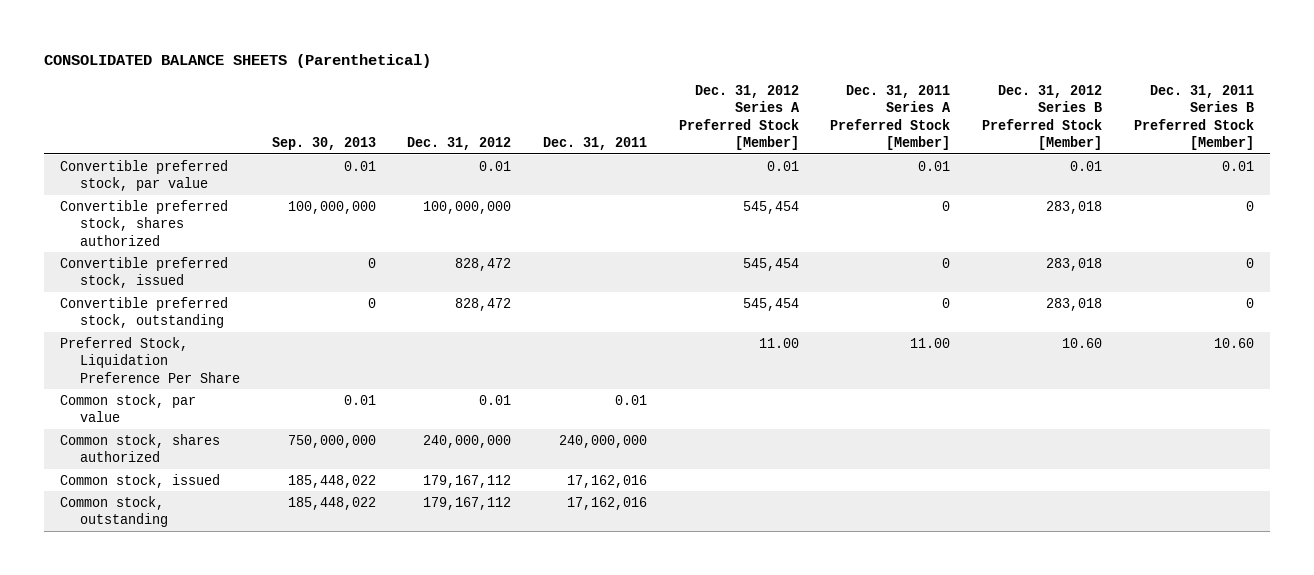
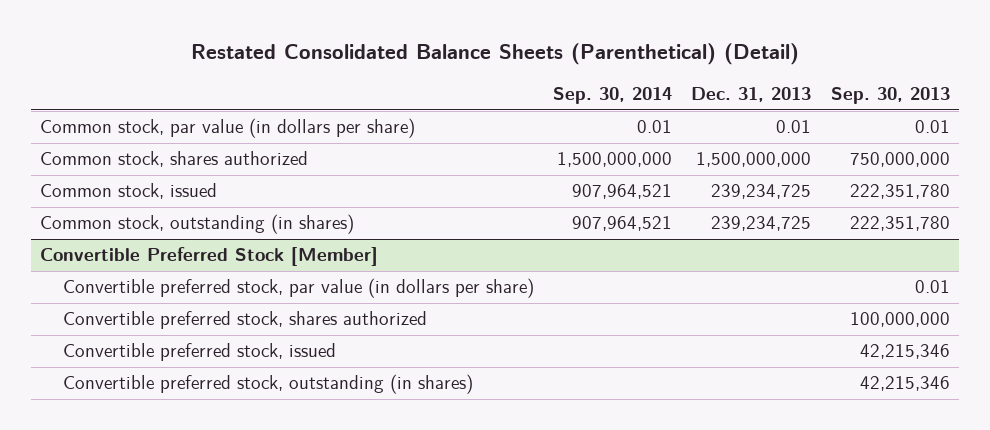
[44,54,432,69] CONSOLIDATED BALANCE SHEETS (Parenthetical) -> [191,43,800,66] Restated Consolidated Balance Sheets (Parenthetical) (Detail)
[407,137,512,151] Dec. 31, 2012 -> none
[543,137,648,151] Dec. 31, 2011 -> none
[678,84,800,151] Dec. 31, 2012 Series A Preferred Stock [Member] -> none
[830,84,952,151] Dec. 31, 2011 Series A Preferred Stock [Member] -> none
[982,84,1103,151] Dec. 31, 2012 Series B Preferred Stock [Member] -> none
[1133,84,1254,151] Dec. 31, 2011 Series B Preferred Stock [Member] -> none
none -> [553,87,673,105] Sep. 30, 2014
none -> [691,87,812,103] Dec. 31, 2013
[60,159,229,192] Convertible preferred stock, par value -> none
[60,199,229,246] Convertible preferred stock, shares authorized -> none
[60,256,229,289] Convertible preferred stock, issued -> none
[60,296,229,329] Convertible preferred stock, outstanding -> none
[60,336,240,383] Preferred Stock, Liquidation Preference Per Share -> none
[60,393,197,423] Common stock, par value -> [40,118,416,139] Common stock, par value (in dollars per share)
[287,474,376,488] 185,448,022 -> [849,184,950,200] 222,351,780
[60,495,168,528] Common stock, outstanding -> [40,214,355,235] Common stock, outstanding (in shares)
[287,496,376,510] 185,448,022 -> [849,216,950,232] 222,351,780
none -> [40,247,379,267] Convertible Preferred Stock [Member]
none -> [62,278,534,299] Convertible preferred stock, par value (in dollars per share)
none -> [62,311,427,330] Convertible preferred stock, shares authorized
none -> [62,343,336,362] Convertible preferred stock, issued
none -> [62,374,473,395] Convertible preferred stock, outstanding (in shares)

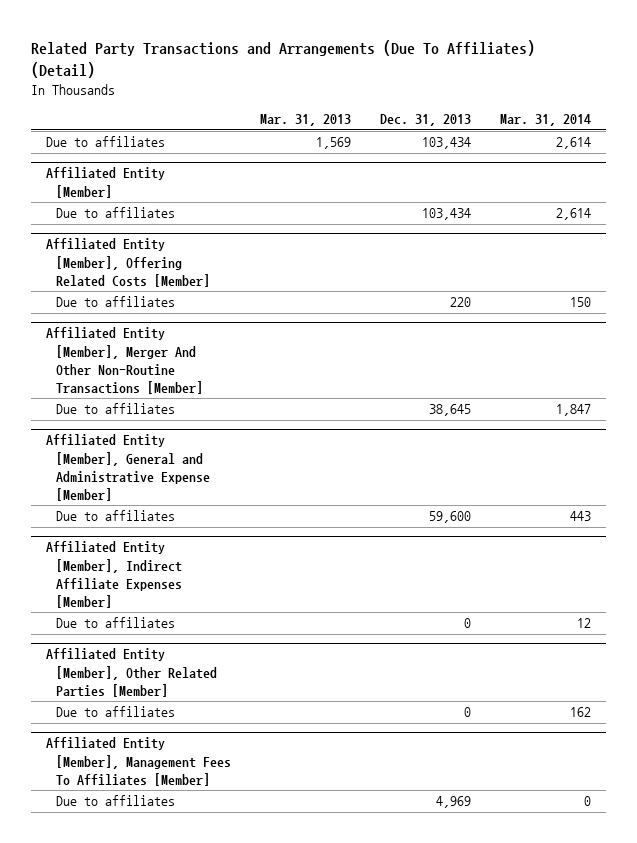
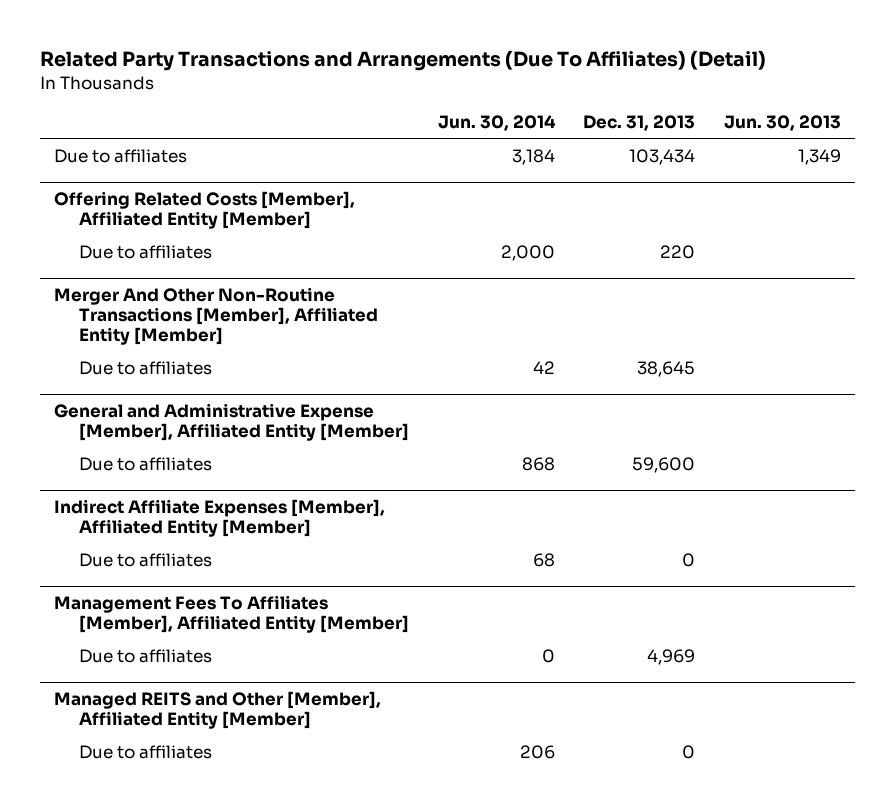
[260,114,352,127] Mar. 31, 2013 -> none
[500,114,592,127] Mar. 31, 2014 -> none
none -> [437,115,556,132] Jun. 30, 2014
none -> [723,115,841,132] Jun. 30, 2013
[45,167,165,198] Affiliated Entity [Member] -> none
[56,207,176,219] Due to affiliates -> none
[45,238,211,287] Affiliated Entity [Member], Offering Related Costs [Member] -> [54,190,356,229] Offering Related Costs [Member], Affiliated Entity [Member]
[45,327,204,394] Affiliated Entity [Member], Merger And Other Non-Routine Transactions [Member] -> [54,286,379,345] Merger And Other Non-Routine Transactions [Member], Affiliated Entity [Member]
[45,434,211,501] Affiliated Entity [Member], General and Administrative Expense [Member] -> [54,402,410,441] General and Administrative Expense [Member], Affiliated Entity [Member]
[56,617,176,629] Due to affiliates -> none
[45,648,218,697] Affiliated Entity [Member], Other Related Parties [Member] -> none
[45,541,183,608] Affiliated Entity [Member], Indirect Affiliate Expenses [Member] -> [54,498,386,537] Indirect Affiliate Expenses [Member], Affiliated Entity [Member]
[45,737,232,786] Affiliated Entity [Member], Management Fees To Affiliates [Member] -> [54,594,410,633] Management Fees To Affiliates [Member], Affiliated Entity [Member]
none -> [54,690,382,729] Managed REITS and Other [Member], Affiliated Entity [Member]
none -> [79,744,213,759] Due to affiliates

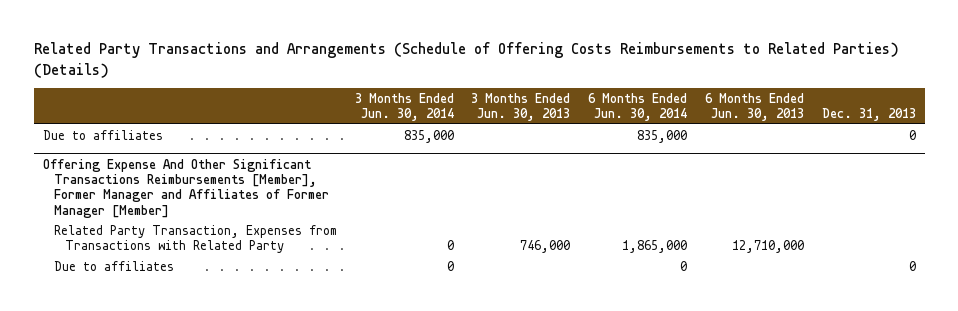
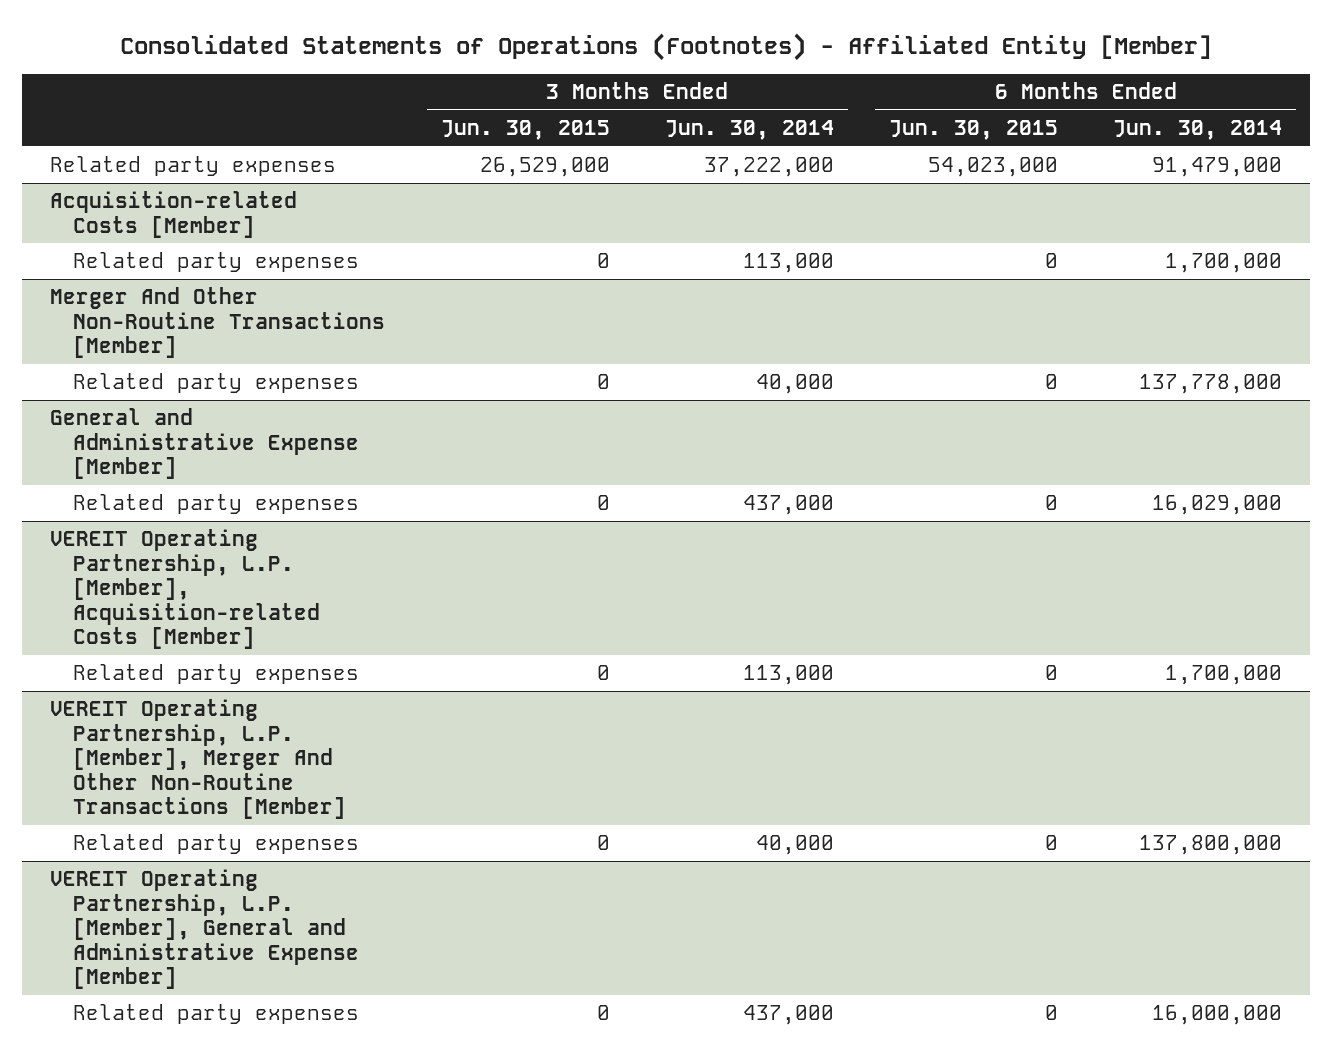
[33,42,899,78] Related Party Transactions and Arrangements (Schedule of Offering Costs Reimbursements to Related Parties) (Details) -> [120,32,1213,61] Consolidated Statements of Operations (Footnotes) - Affiliated Entity [Member]
[471,92,571,122] 3 Months Ended Jun. 30, 2013 -> none
[705,92,805,122] 6 Months Ended Jun. 30, 2013 -> none
[821,108,916,122] Dec. 31, 2013 -> none
none -> [440,119,610,140] Jun. 30, 2015
none -> [889,119,1059,140] Jun. 30, 2015
[42,129,163,140] Due to affiliates -> none
[42,158,329,218] Offering Expense And Other Significant Transactions Reimbursements [Member], Former Manager and Affiliates of Former Manager [Member] -> none
[53,260,174,271] Due to affiliates -> none
[53,224,337,254] Related Party Transaction, Expenses from Transactions with Related Party -> [49,155,336,176] Related party expenses
[446,240,454,251] 0 -> [703,156,834,177] 37,222,000
[622,240,688,254] 1,865,000 -> [1152,156,1283,177] 91,479,000
none -> [49,190,297,238] Acquisition-related Costs [Member]
none -> [73,251,360,272] Related party expenses
none -> [49,286,386,359] Merger And Other Non-Routine Transactions [Member]
none -> [73,372,360,393] Related party expenses
none -> [49,407,360,480] General and Administrative Expense [Member]
none -> [73,493,360,514] Related party expenses
none -> [49,528,321,650] VEREIT Operating Partnership, L.P. [Member], Acquisition-related Costs [Member]
none -> [73,663,360,684] Related party expenses
none -> [49,698,347,820] VEREIT Operating Partnership, L.P. [Member], Merger And Other Non-Routine Transactions [Member]
none -> [73,833,360,854] Related party expenses
none -> [49,868,360,990] VEREIT Operating Partnership, L.P. [Member], General and Administrative Expense [Member]
none -> [73,1003,360,1024] Related party expenses

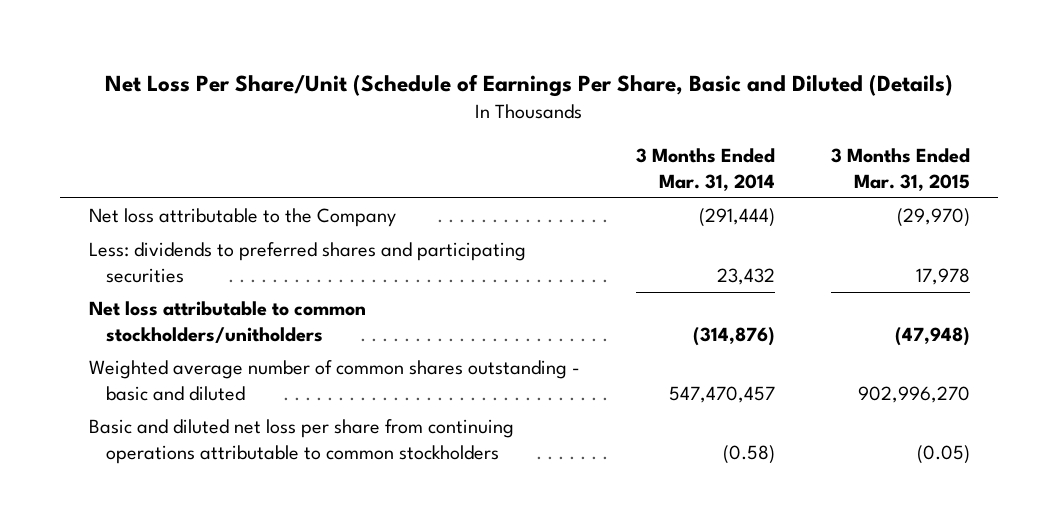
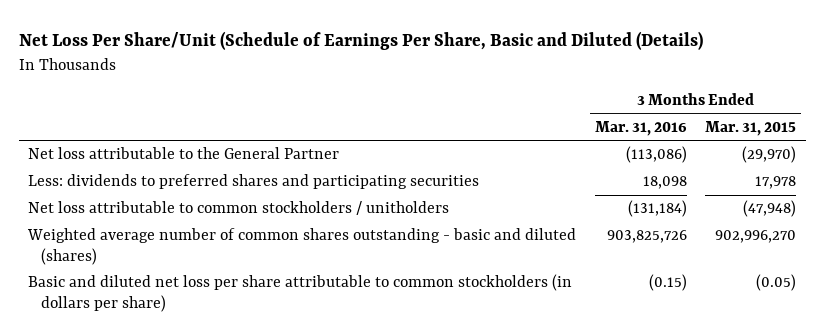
[635,147,775,191] 3 Months Ended Mar. 31, 2014 -> none
none -> [594,121,687,137] Mar. 31, 2016
[88,208,396,228] Net loss attributable to the Company -> [28,147,340,160] Net loss attributable to the General Partner
[88,301,366,344] Net loss attributable to common stockholders/unitholders -> [28,201,450,216] Net loss attributable to common stockholders / unitholders
[88,360,580,402] Weighted average number of common shares outstanding - basic and diluted -> [27,228,577,266] Weighted average number of common shares outstanding - basic and diluted (shares)
[88,419,514,465] Basic and diluted net loss per share from continuing operations attributable to common stockholders -> [28,274,573,313] Basic and diluted net loss per share attributable to common stockholders (in dollars per share)

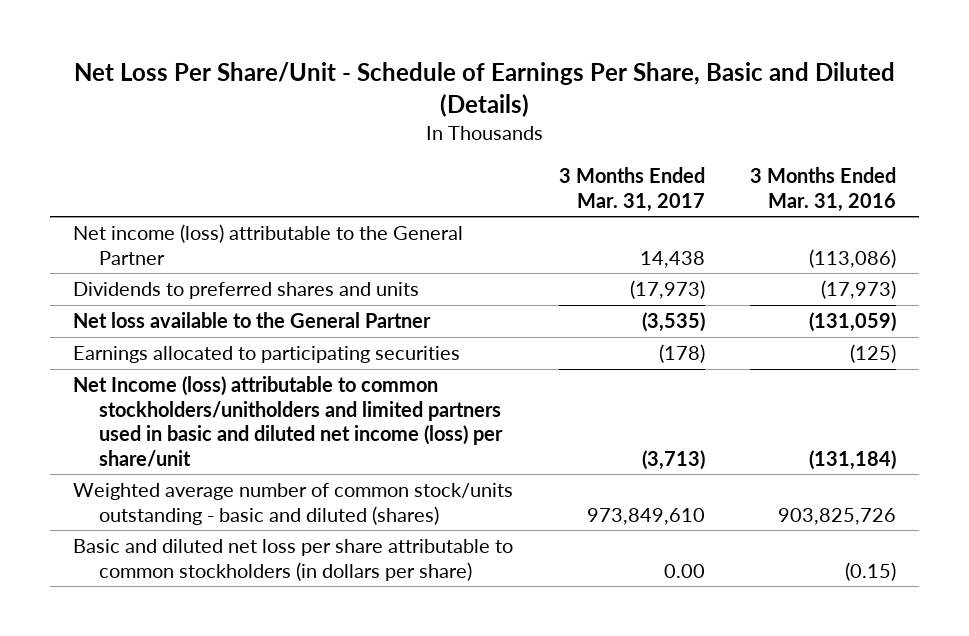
[19,31,704,51] Net Loss Per Share/Unit (Schedule of Earnings Per Share, Basic and Diluted (Details) -> [73,62,895,117] Net Loss Per Share/Unit - Schedule of Earnings Per Share, Basic and Diluted (Details)
[705,121,797,137] Mar. 31, 2015 -> none
none -> [558,167,705,212] 3 Months Ended Mar. 31, 2017
[28,147,340,160] Net loss attributable to the General Partner -> [72,224,463,265] Net income (loss) attributable to the General Partner
[28,174,480,190] Less: dividends to preferred shares and participating securities -> [72,282,419,300] Dividends to preferred shares and units
[642,176,687,190] 18,098 -> [821,280,897,300] (17,973)
[28,201,450,216] Net loss attributable to common stockholders / unitholders -> [72,312,431,329] Net loss available to the General Partner
[627,200,687,218] (131,184) -> [809,312,897,333] (131,059)
none -> [72,346,460,364] Earnings allocated to participating securities
none -> [72,376,504,467] Net Income (loss) attributable to common stockholders/unitholders and limited partners used in basic and diluted net income (loss) per share/unit
[27,228,577,266] Weighted average number of common shares outstanding - basic and diluted (shares) -> [72,483,513,525] Weighted average number of common stock/units outstanding - basic and diluted (shares)

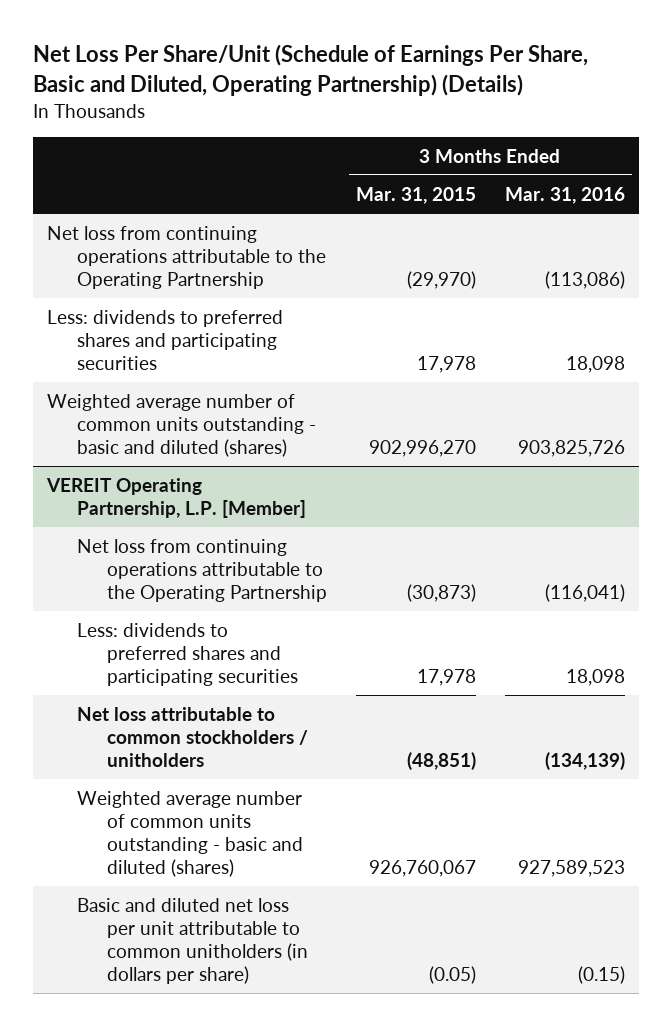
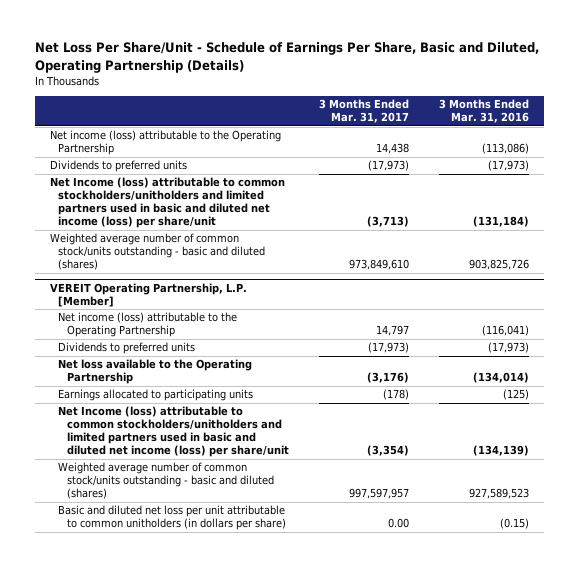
[32,44,588,96] Net Loss Per Share/Unit (Schedule of Earnings Per Share, Basic and Diluted, Operating Partnership) (Details) -> [34,42,539,73] Net Loss Per Share/Unit - Schedule of Earnings Per Share, Basic and Diluted, Operating Partnership (Details)
[356,186,477,204] Mar. 31, 2015 -> none
none -> [318,99,409,124] 3 Months Ended Mar. 31, 2017
[46,225,327,289] Net loss from continuing operations attributable to the Operating Partnership -> [49,130,281,156] Net income (loss) attributable to the Operating Partnership
[46,309,283,370] Less: dividends to preferred shares and participating securities -> [49,160,187,173] Dividends to preferred units
[565,355,625,373] 18,098 -> [488,160,530,172] (17,973)
none -> [49,177,285,229] Net Income (loss) attributable to common stockholders/unitholders and limited partners used in basic and diluted net income (loss) per share/unit
[46,393,317,457] Weighted average number of common units outstanding - basic and diluted (shares) -> [49,233,266,271] Weighted average number of common stock/units outstanding - basic and diluted (shares)
[77,538,328,602] Net loss from continuing operations attributable to the Operating Partnership -> [58,312,238,338] Net income (loss) attributable to the Operating Partnership
[77,622,299,686] Less: dividends to preferred shares and participating securities -> [58,342,196,355] Dividends to preferred units
[565,668,625,686] 18,098 -> [488,342,530,354] (17,973)
[77,706,309,767] Net loss attributable to common stockholders / unitholders -> [58,359,253,385] Net loss available to the Operating Partnership
[544,751,625,770] (134,139) -> [473,372,530,384] (134,014)
none -> [58,389,254,402] Earnings allocated to participating units
none -> [58,406,289,458] Net Income (loss) attributable to common stockholders/unitholders and limited partners used in basic and diluted net income (loss) per share/unit
[77,790,304,878] Weighted average number of common units outstanding - basic and diluted (shares) -> [58,462,274,500] Weighted average number of common stock/units outstanding - basic and diluted (shares)

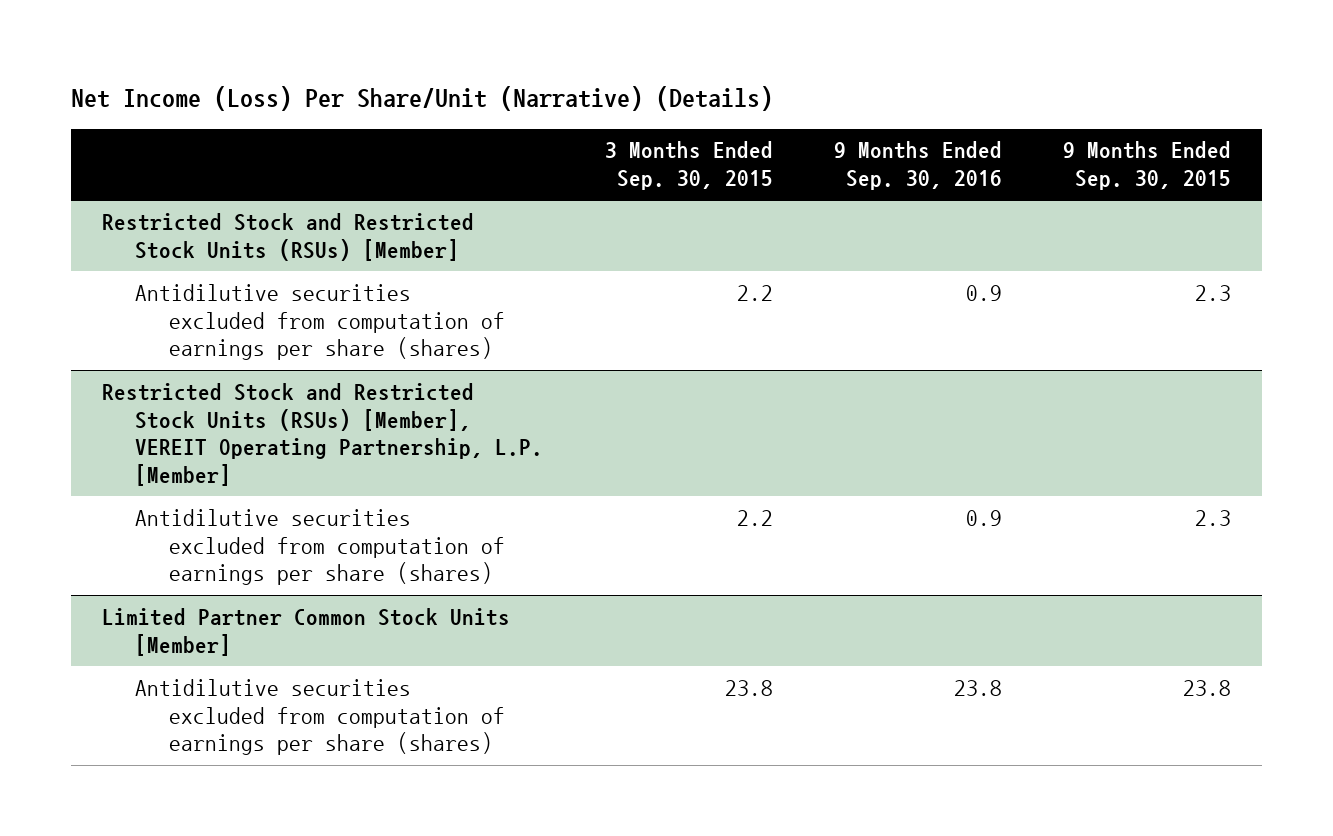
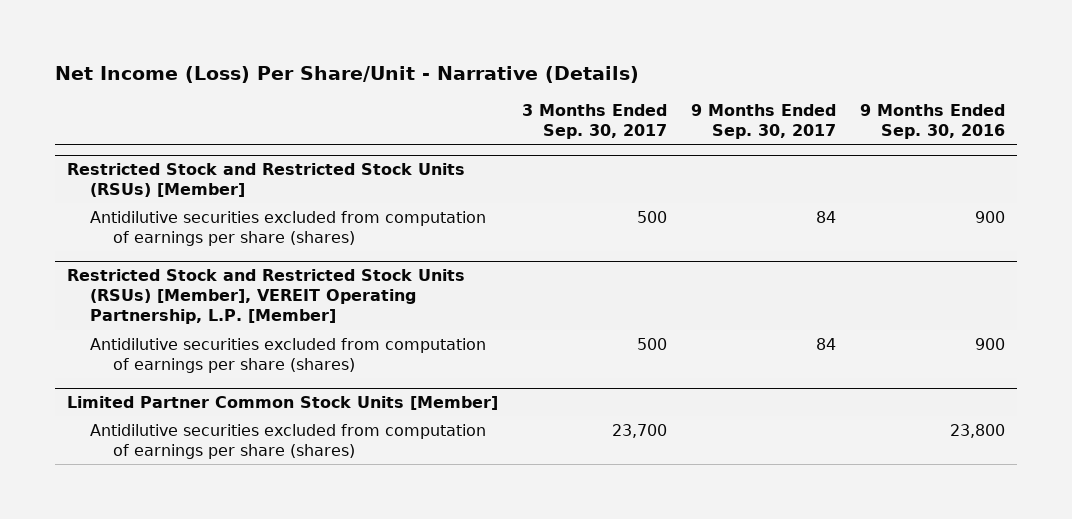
[71,86,774,112] Net Income (Loss) Per Share/Unit (Narrative) (Details) -> [54,65,639,83] Net Income (Loss) Per Share/Unit - Narrative (Details)
[604,141,773,191] 3 Months Ended Sep. 30, 2015 -> none
[1063,141,1232,191] 9 Months Ended Sep. 30, 2015 -> none
none -> [521,103,667,140] 3 Months Ended Sep. 30, 2017
none -> [690,103,836,140] 9 Months Ended Sep. 30, 2017
[966,284,1003,301] 0.9 -> [974,211,1005,224] 900
[966,509,1003,526] 0.9 -> [974,338,1005,351] 900
[954,679,1003,696] 23.8 -> [949,424,1005,439] 23,800

